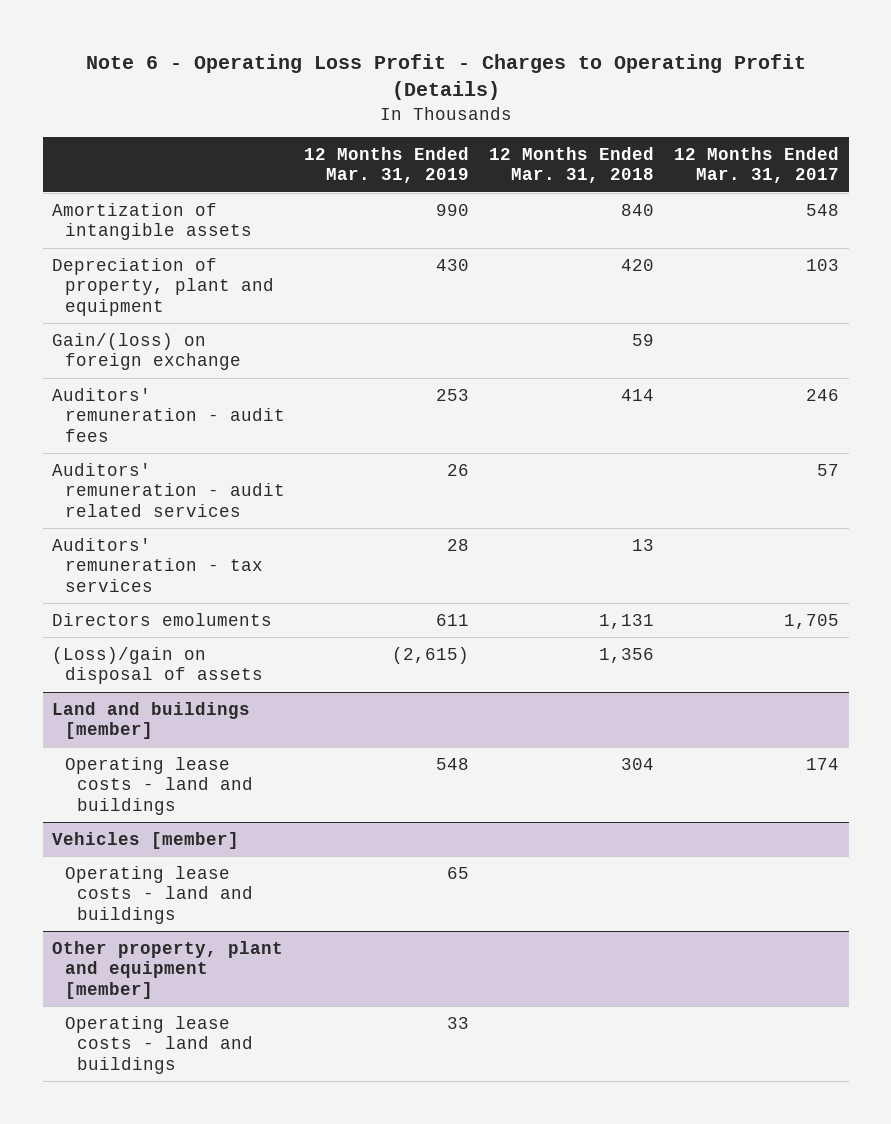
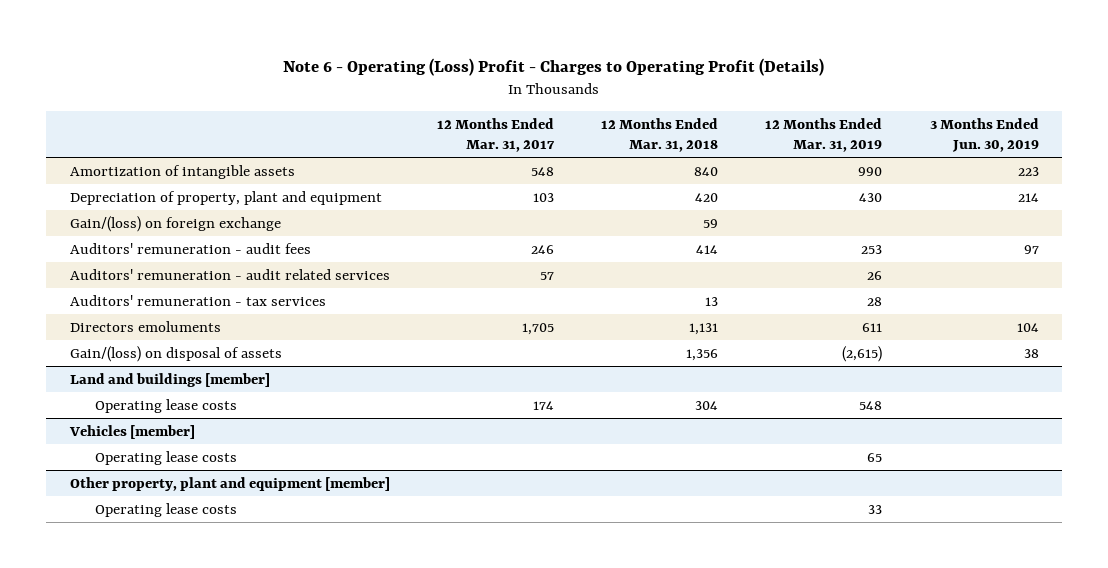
[85,54,806,101] Note 6 - Operating Loss Profit - Charges to Operating Profit (Details) -> [283,57,825,76] Note 6 - Operating (Loss) Profit - Charges to Operating Profit (Details)
none -> [929,117,1039,153] 3 Months Ended Jun. 30, 2019
[52,646,263,685] (Loss)/gain on disposal of assets -> [69,345,282,362] Gain/(loss) on disposal of assets
[64,756,253,815] Operating lease costs - land and buildings -> [95,398,238,413] Operating lease costs
[64,865,253,924] Operating lease costs - land and buildings -> [95,450,238,465] Operating lease costs
[64,1015,253,1074] Operating lease costs - land and buildings -> [95,502,238,517] Operating lease costs

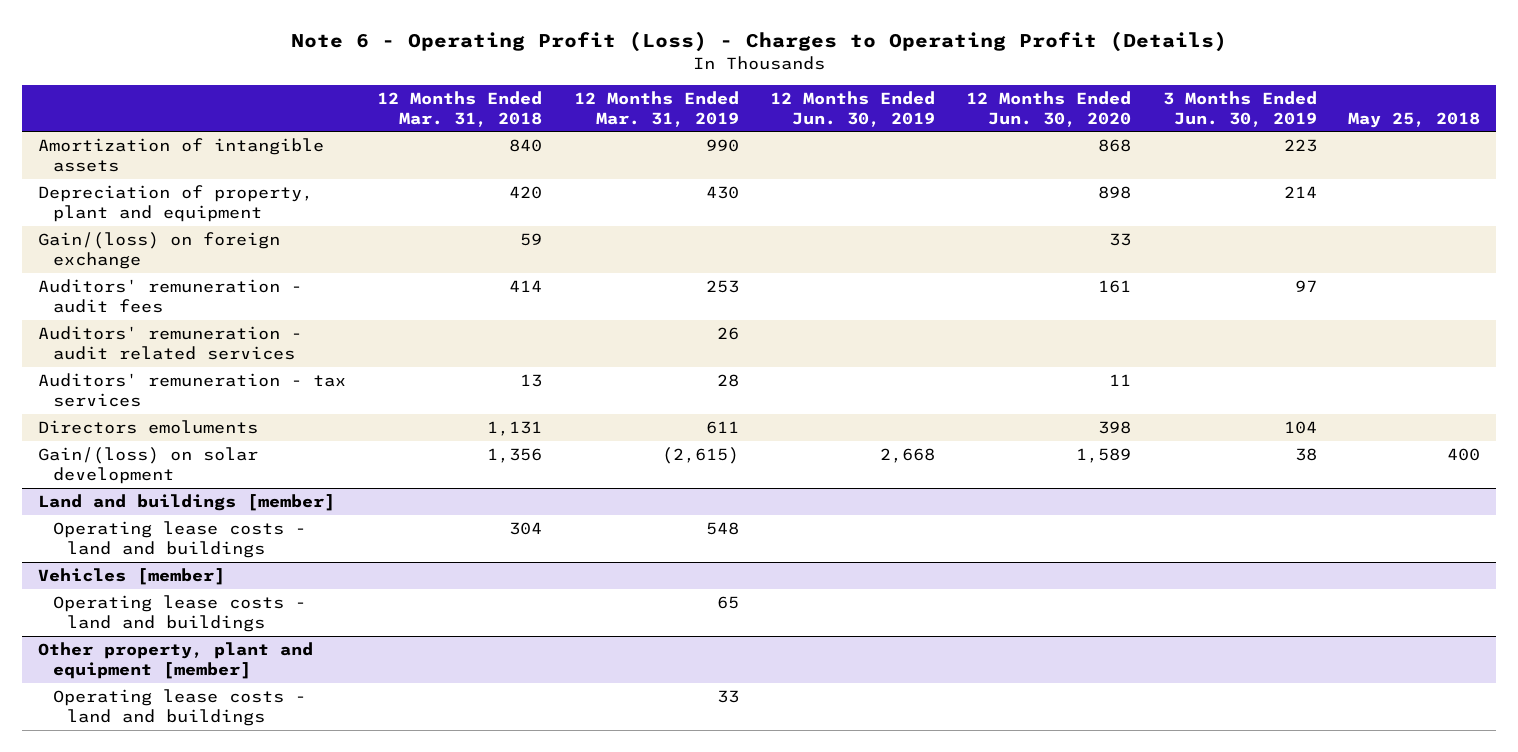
[283,57,825,76] Note 6 - Operating (Loss) Profit - Charges to Operating Profit (Details) -> [291,31,1228,53] Note 6 - Operating Profit (Loss) - Charges to Operating Profit (Details)
[436,117,555,153] 12 Months Ended Mar. 31, 2017 -> none
none -> [770,90,936,127] 12 Months Ended Jun. 30, 2019
none -> [966,90,1132,127] 12 Months Ended Jun. 30, 2020
none -> [1347,111,1480,128] May 25, 2018
[69,345,282,362] Gain/(loss) on disposal of assets -> [38,446,259,484] Gain/(loss) on solar development
[95,398,238,413] Operating lease costs -> [52,520,306,558] Operating lease costs - land and buildings
[95,450,238,465] Operating lease costs -> [52,594,306,632] Operating lease costs - land and buildings
[95,502,238,517] Operating lease costs -> [52,688,306,726] Operating lease costs - land and buildings

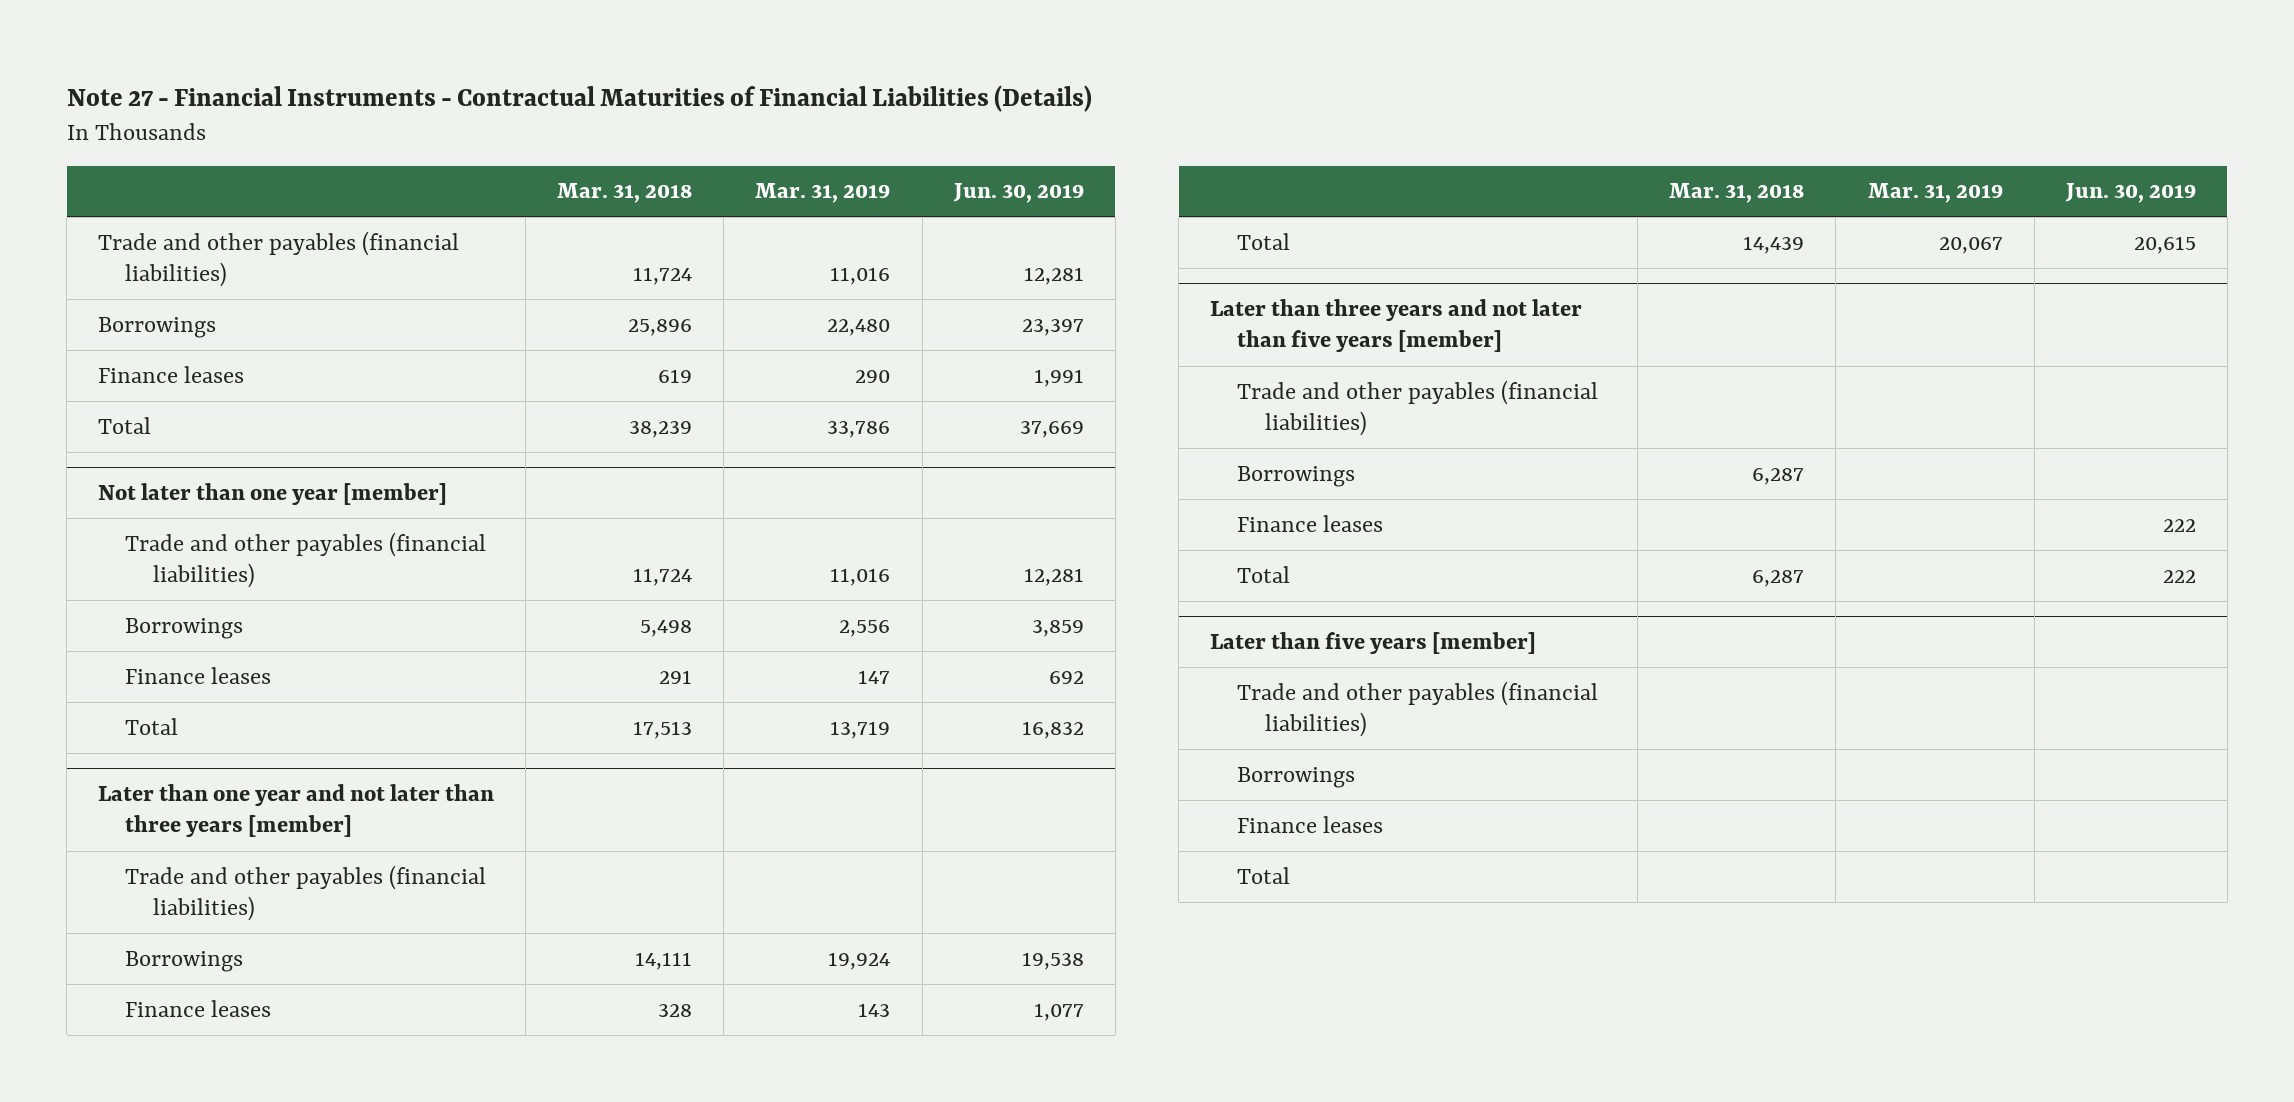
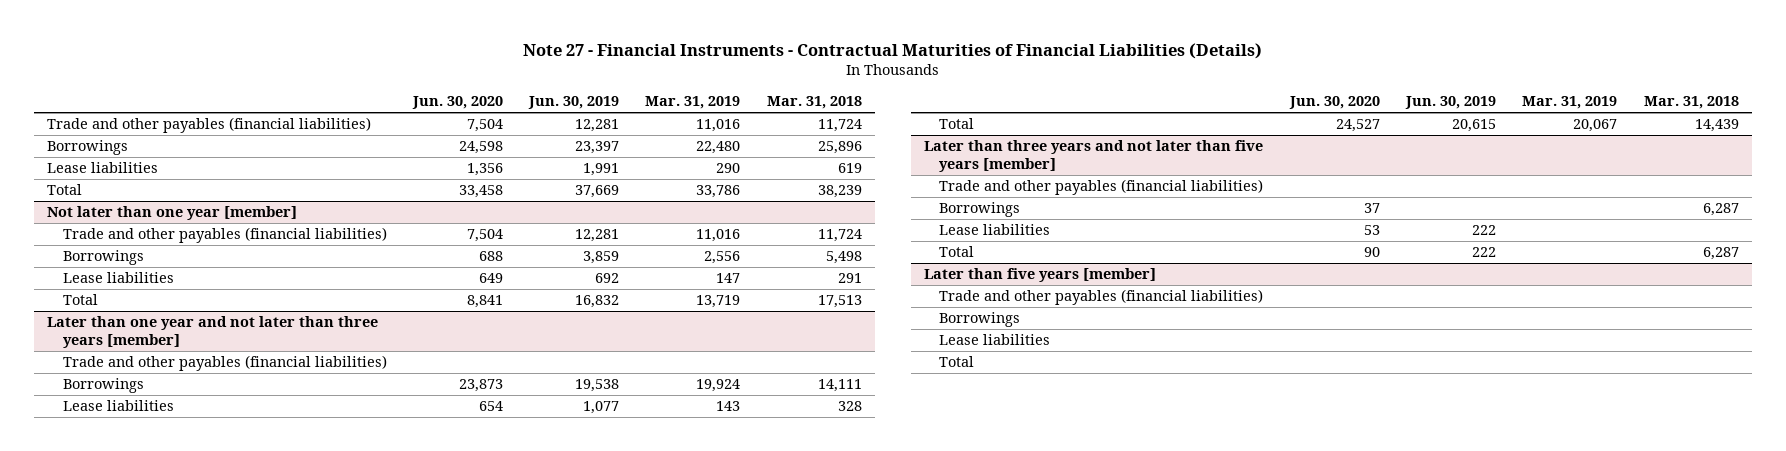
none -> [411,96,503,110] Jun. 30, 2020
[98,365,245,383] Finance leases -> [46,162,158,174] Lease liabilities
[125,666,272,684] Finance leases -> [62,272,174,284] Lease liabilities
[125,999,272,1017] Finance leases -> [62,400,174,412] Lease liabilities
[1237,514,1384,532] Finance leases -> [939,224,1051,236] Lease liabilities
[1237,815,1384,833] Finance leases -> none
none -> [939,334,1051,346] Lease liabilities

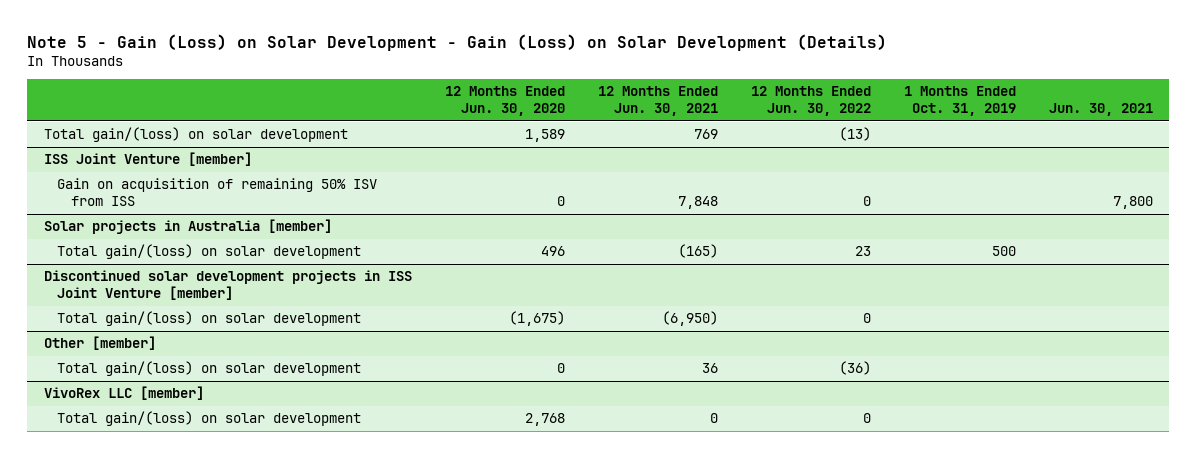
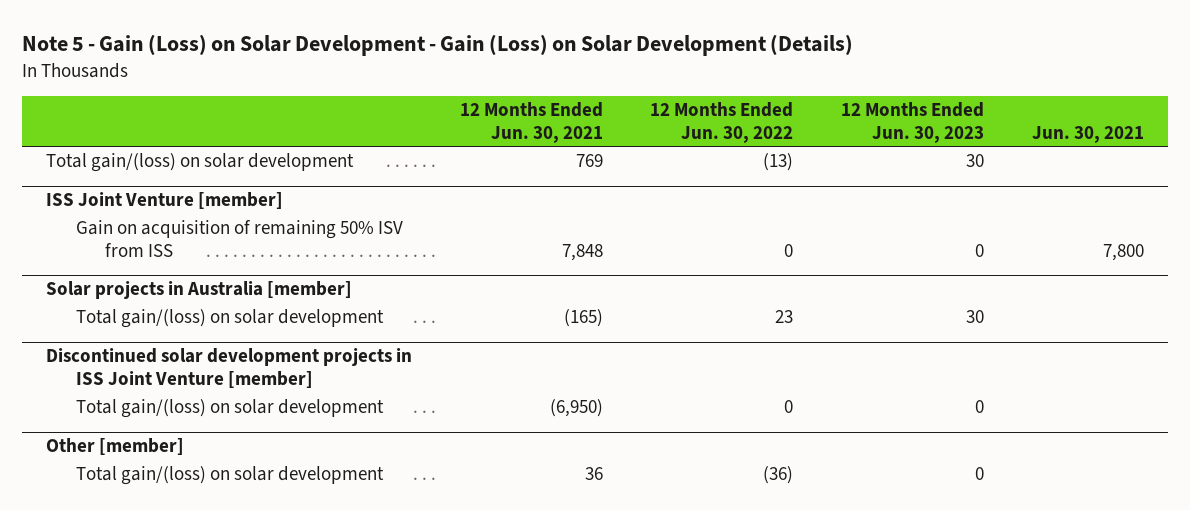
[444,86,565,117] 12 Months Ended Jun. 30, 2020 -> none
[903,86,1016,117] 1 Months Ended Oct. 31, 2019 -> none
none -> [841,102,985,143] 12 Months Ended Jun. 30, 2023
[43,386,204,401] VivoRex LLC [member] -> none
[57,411,362,427] Total gain/(loss) on solar development -> none

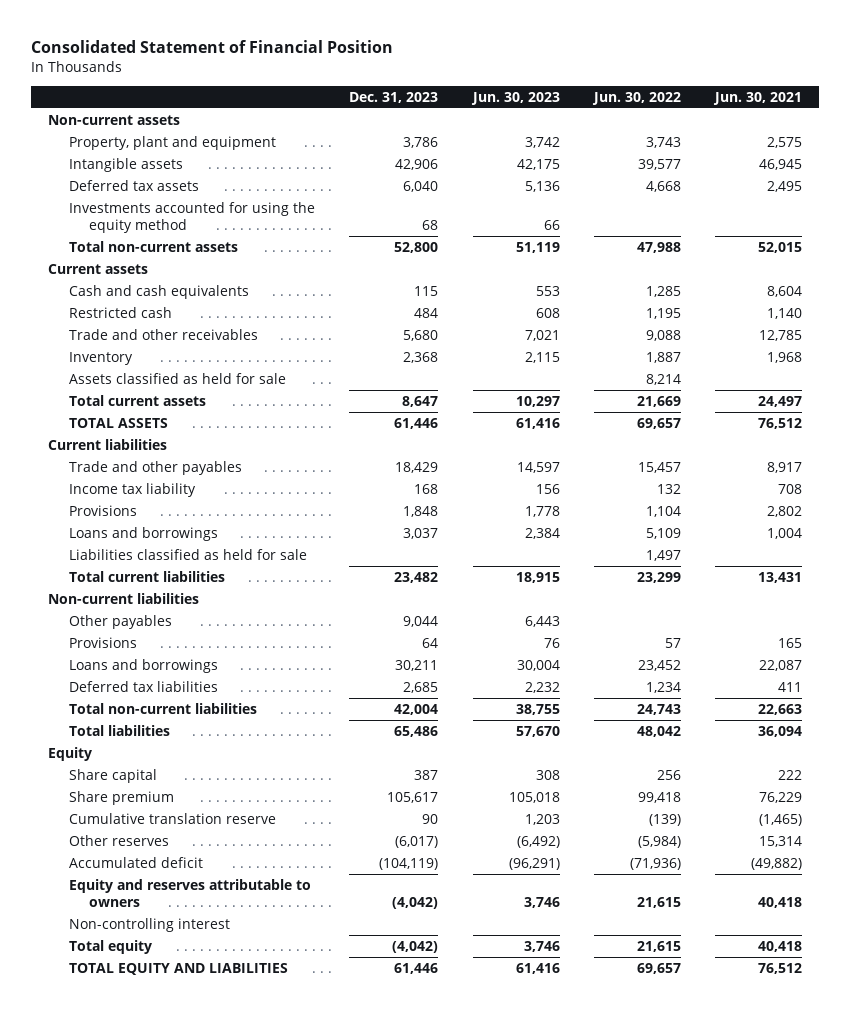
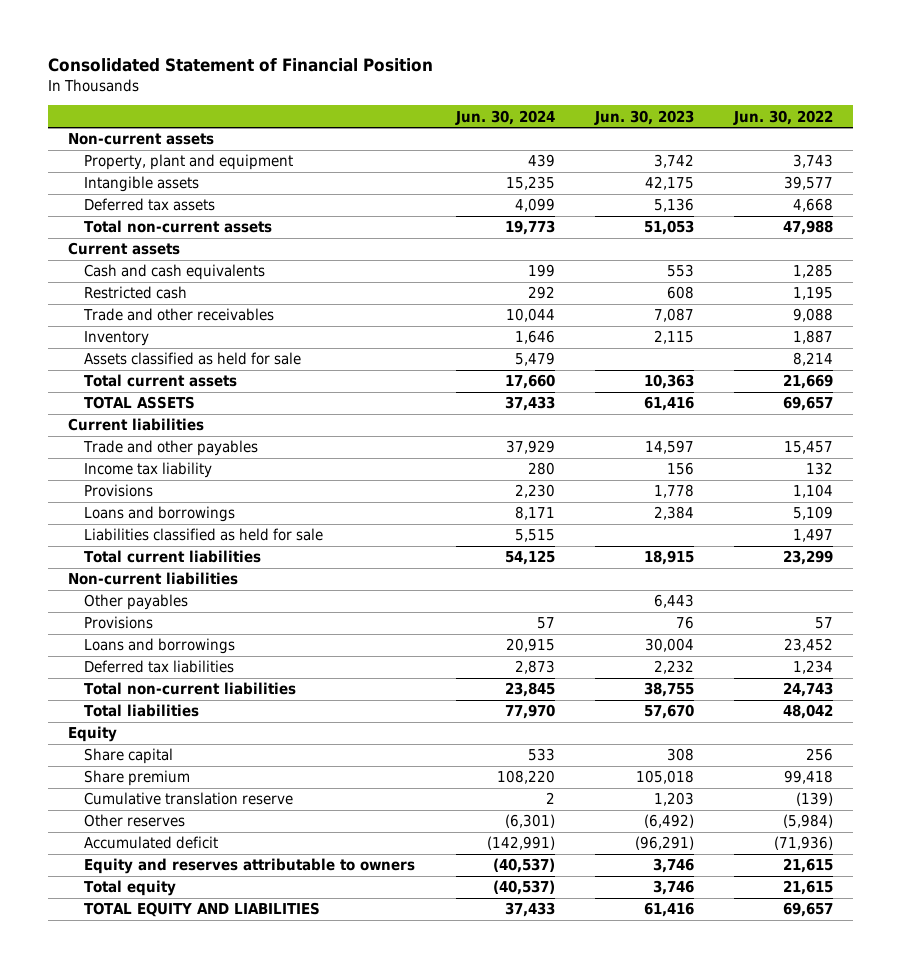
[349,91,439,103] Dec. 31, 2023 -> none
[713,91,803,105] Jun. 30, 2021 -> none
none -> [454,109,555,125] Jun. 30, 2024
[68,201,315,233] Investments accounted for using the equity method -> none
[515,241,560,253] 51,119 -> [643,220,694,236] 51,053
[524,329,560,341] 7,021 -> [653,308,694,323] 7,087
[515,395,560,407] 10,297 -> [643,374,694,390] 10,363
[68,917,230,932] Non-controlling interest -> none

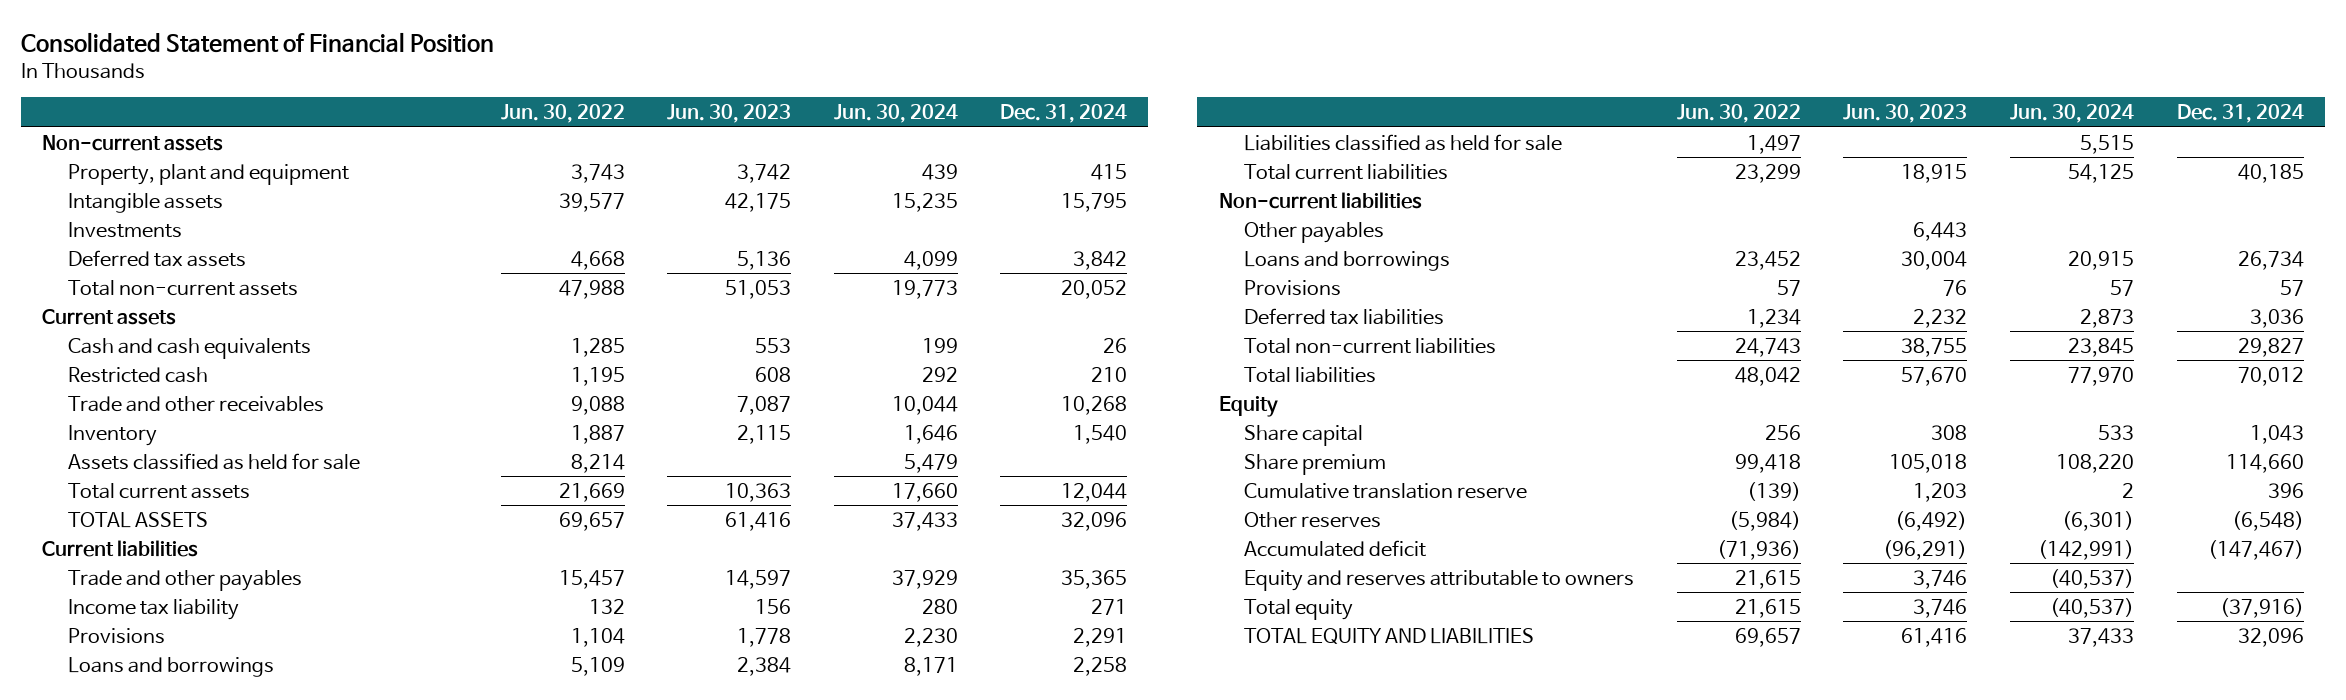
none -> [1000,104,1128,124] Dec. 31, 2024
none -> [68,221,183,238] Investments
[84,616,154,630] Provisions -> [1244,279,1342,296] Provisions

